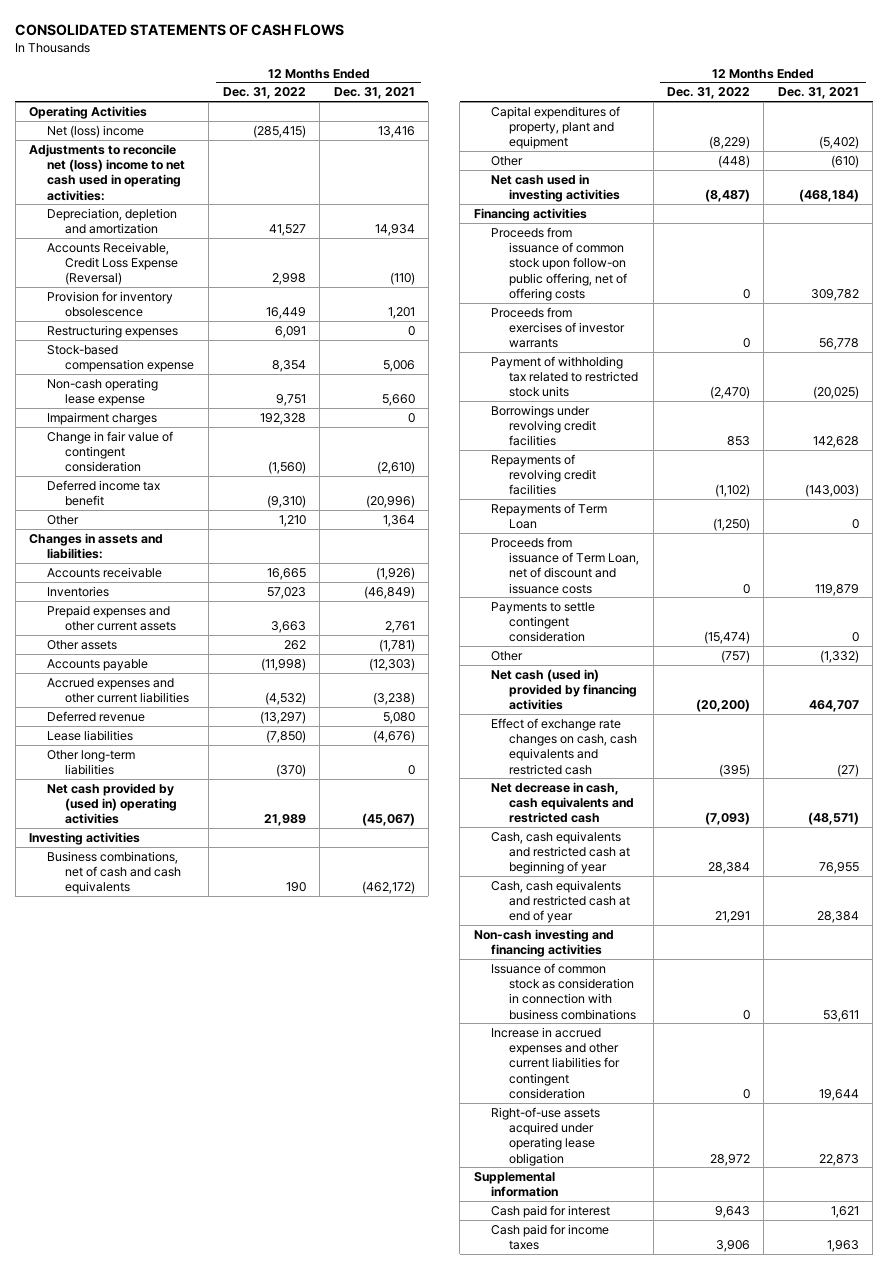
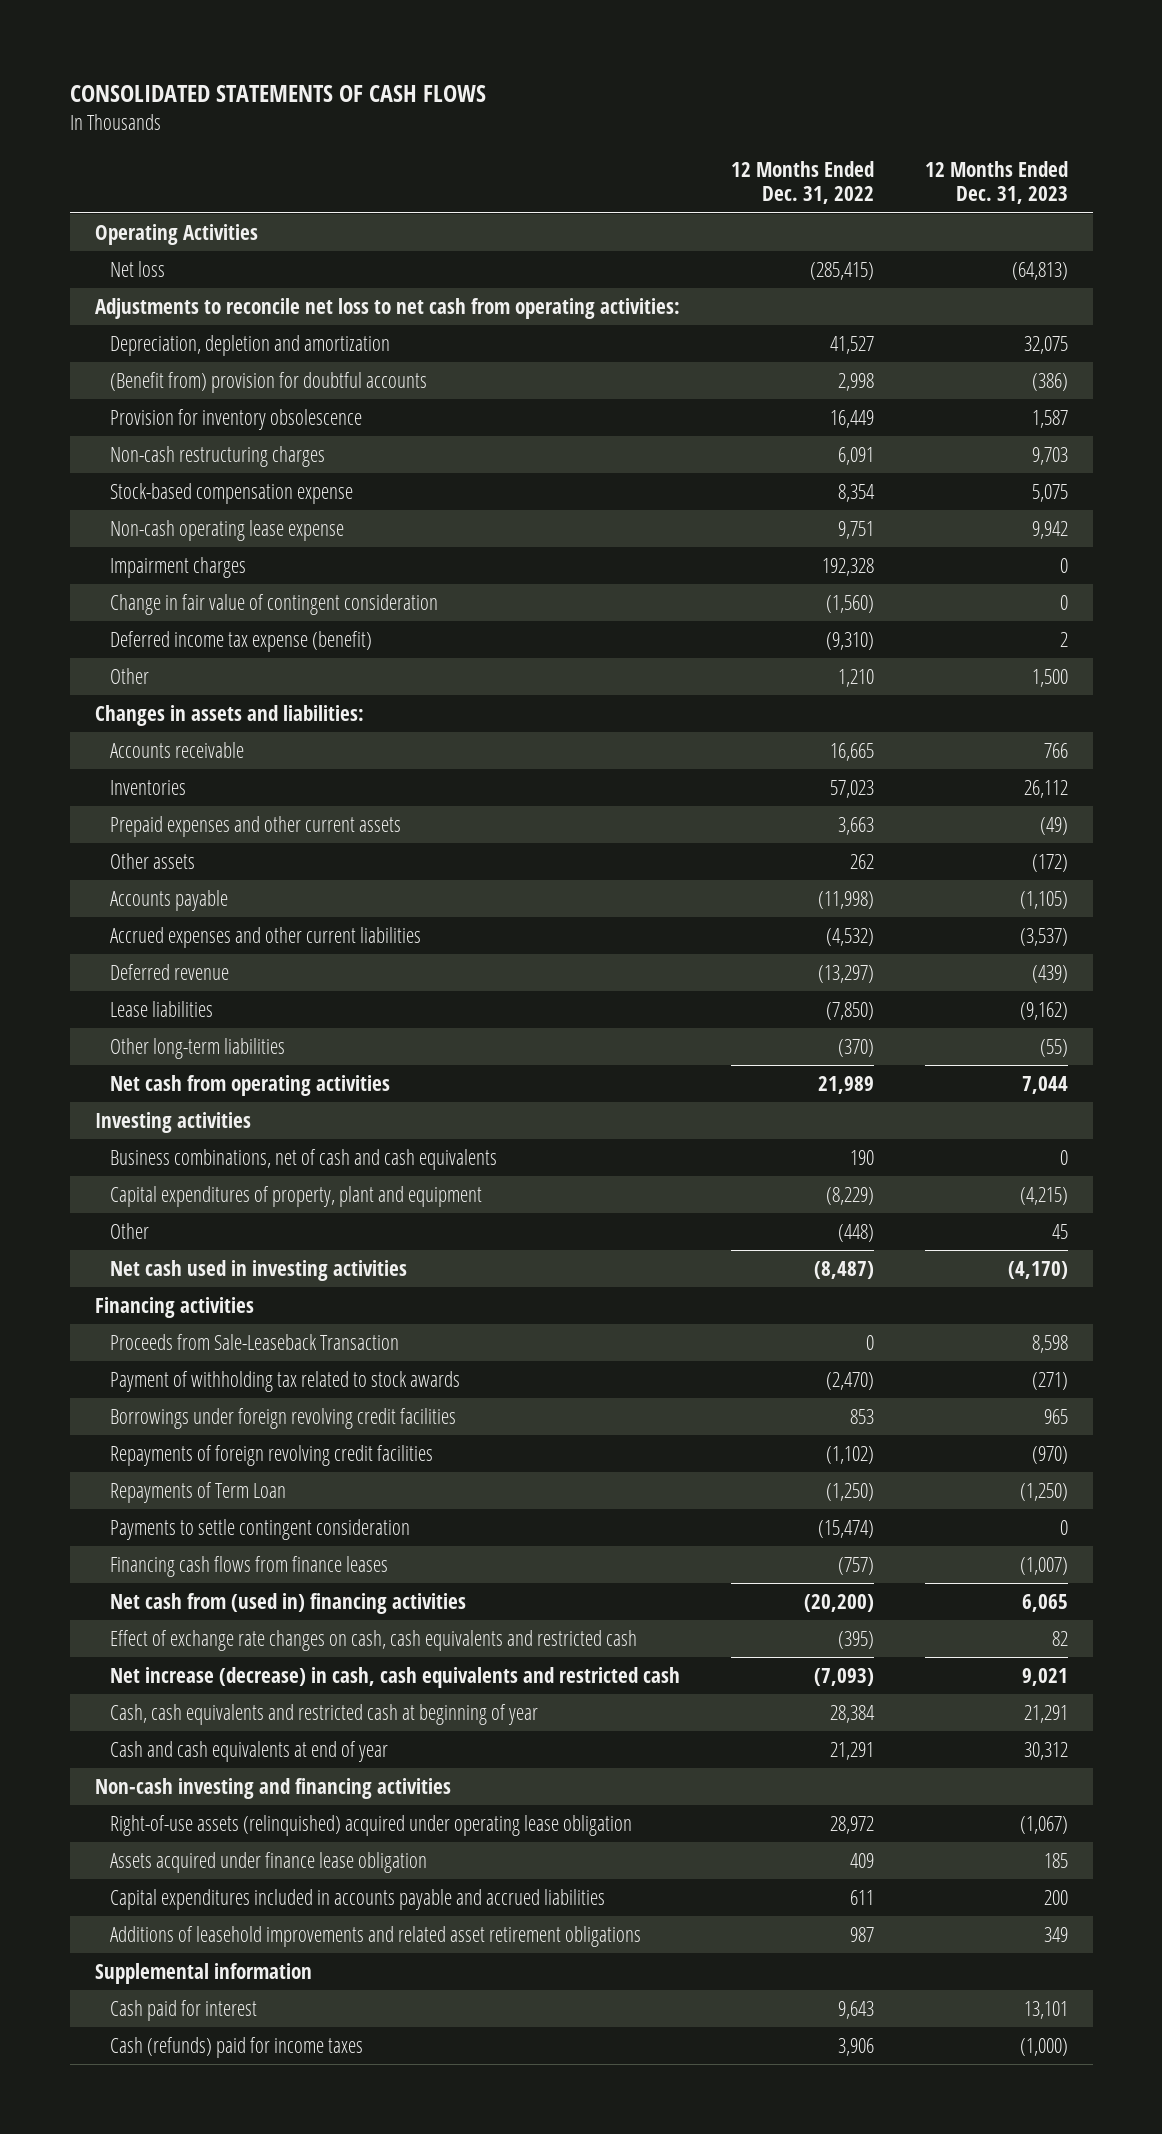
[333,87,415,100] Dec. 31, 2021 -> none
none -> [924,160,1068,205] 12 Months Ended Dec. 31, 2023
[47,124,145,138] Net (loss) income -> [110,261,166,278] Net loss
[29,143,186,201] Adjustments to reconcile net (loss) income to net cash used in operating activities: -> [94,298,680,320] Adjustments to reconcile net loss to net cash from operating activities:
[47,241,178,286] Accounts Receivable, Credit Loss Expense (Reversal) -> [110,372,428,394] (Benefit from) provision for doubtful accounts
[47,324,179,338] Restructuring expenses -> [110,446,326,468] Non-cash restructuring charges
[47,479,161,507] Deferred income tax benefit -> [110,631,373,653] Deferred income tax expense (benefit)
[47,782,177,825] Net cash provided by (used in) operating activities -> [110,1075,391,1097] Net cash from operating activities
[491,226,628,301] Proceeds from issuance of common stock upon follow-on public offering, net of offering costs -> none
[491,306,626,349] Proceeds from exercises of investor warrants -> none
none -> [110,1334,400,1351] Proceeds from Sale-Leaseback Transaction
[491,355,639,398] Payment of withholding tax related to restricted stock units -> [110,1371,461,1393] Payment of withholding tax related to stock awards
[491,404,597,447] Borrowings under revolving credit facilities -> [110,1408,457,1430] Borrowings under foreign revolving credit facilities
[491,453,597,496] Repayments of revolving credit facilities -> [110,1445,434,1467] Repayments of foreign revolving credit facilities
[491,536,640,594] Proceeds from issuance of Term Loan, net of discount and issuance costs -> none
[491,650,524,661] Other -> [110,1556,389,1578] Financing cash flows from finance leases
[491,668,638,711] Net cash (used in) provided by financing activities -> [110,1593,467,1615] Net cash from (used in) financing activities
[491,781,635,824] Net decrease in cash, cash equivalents and restricted cash -> [110,1667,681,1689] Net increase (decrease) in cash, cash equivalents and restricted cash
[491,879,631,924] Cash, cash equivalents and restricted cash at end of year -> [110,1741,389,1763] Cash and cash equivalents at end of year
[491,962,637,1020] Issuance of common stock as consideration in connection with business combinations -> none
[491,1026,621,1099] Increase in accrued expenses and other current liabilities for contingent consideration -> none
[491,1106,601,1166] Right-of-use assets acquired under operating lease obligation -> [110,1815,633,1837] Right-of-use assets (relinquished) acquired under operating lease obligation
none -> [110,1852,428,1874] Assets acquired under finance lease obligation
none -> [110,1889,606,1911] Capital expenditures included in accounts payable and accrued liabilities
none -> [110,1926,642,1948] Additions of leasehold improvements and related asset retirement obligations
[491,1223,610,1251] Cash paid for income taxes -> [110,2037,364,2059] Cash (refunds) paid for income taxes

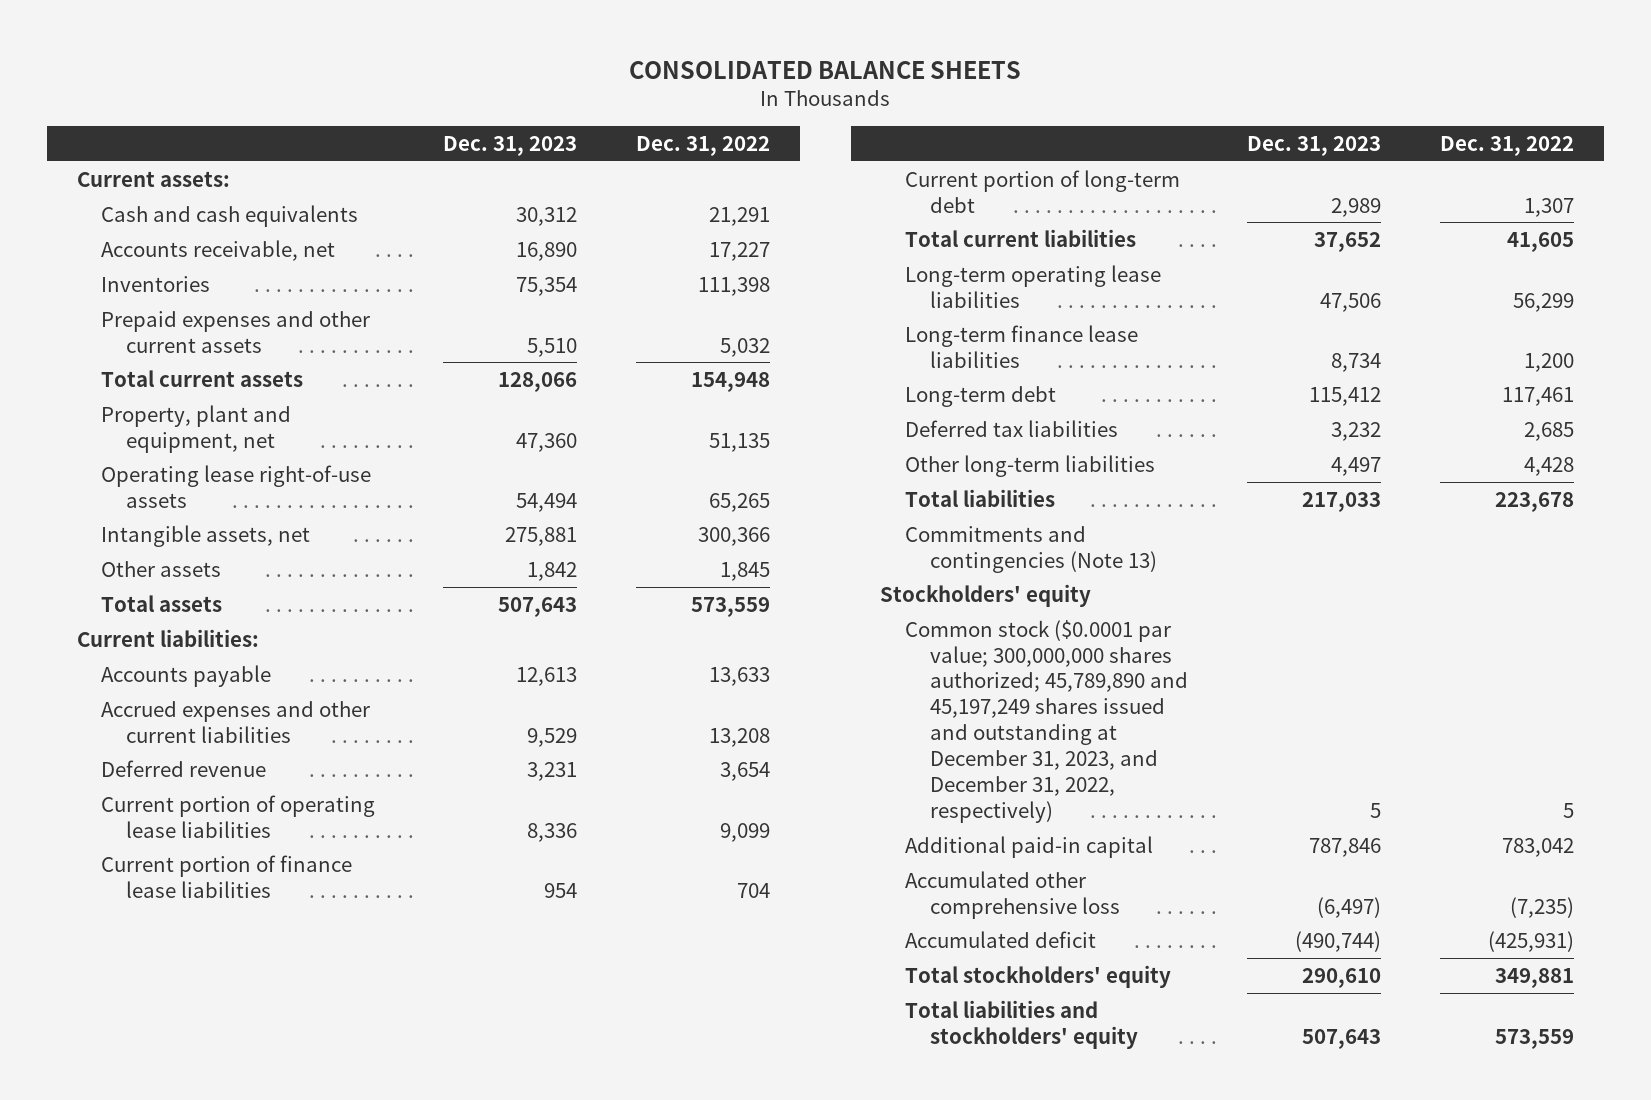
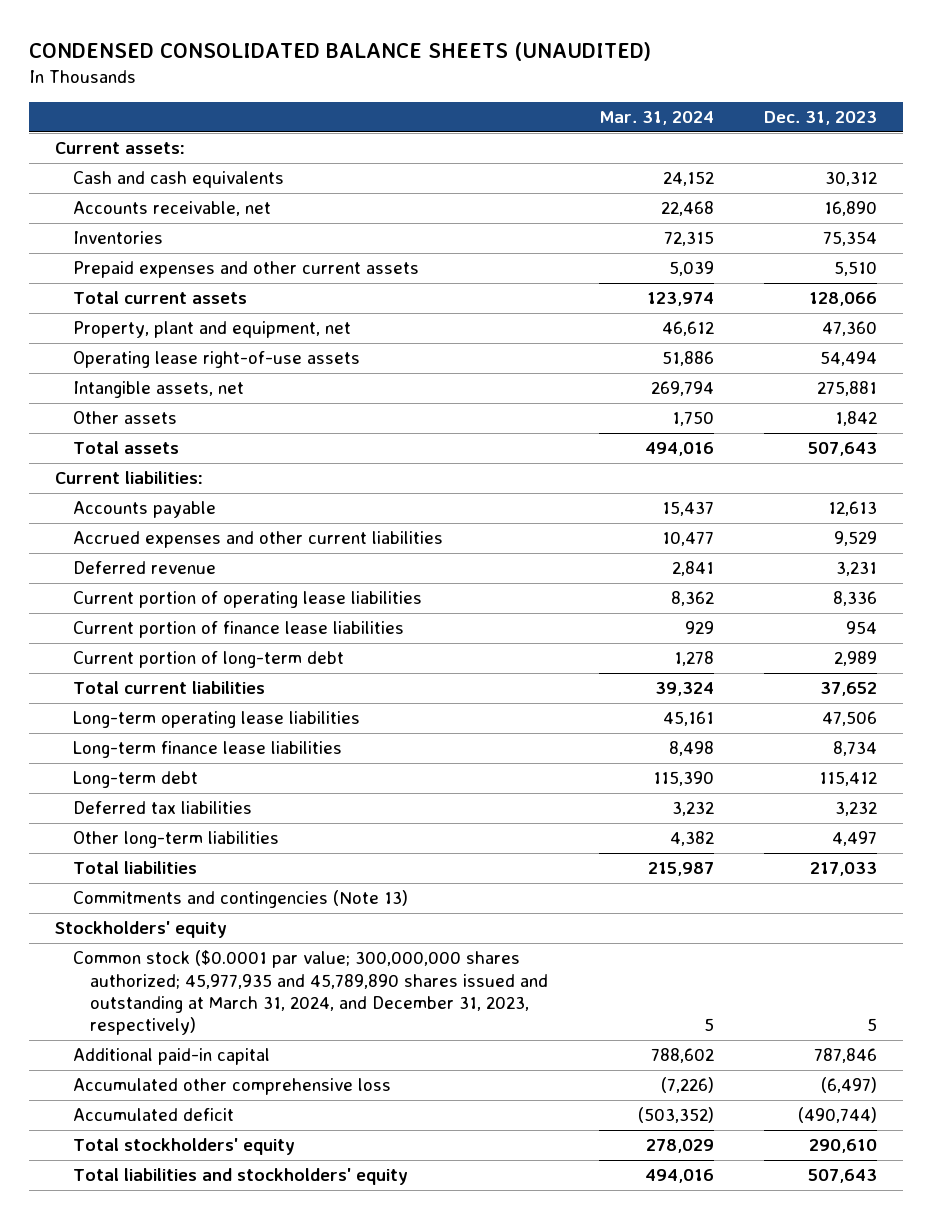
[629,60,1022,79] CONSOLIDATED BALANCE SHEETS -> [29,42,652,62] CONDENSED CONSOLIDATED BALANCE SHEETS (UNAUDITED)
[636,136,771,157] Dec. 31, 2022 -> none
none -> [598,111,714,126] Mar. 31, 2024
[904,619,1188,824] Common stock ($0.0001 par value; 300,000,000 shares authorized; 45,789,890 and 45,197,249 shares issued and outstanding at December 31, 2023, and December 31, 2022, respectively) -> [72,950,549,1036] Common stock ($0.0001 par value; 300,000,000 shares authorized; 45,977,935 and 45,789,890 shares issued and outstanding at March 31, 2024, and December 31, 2023, respectively)

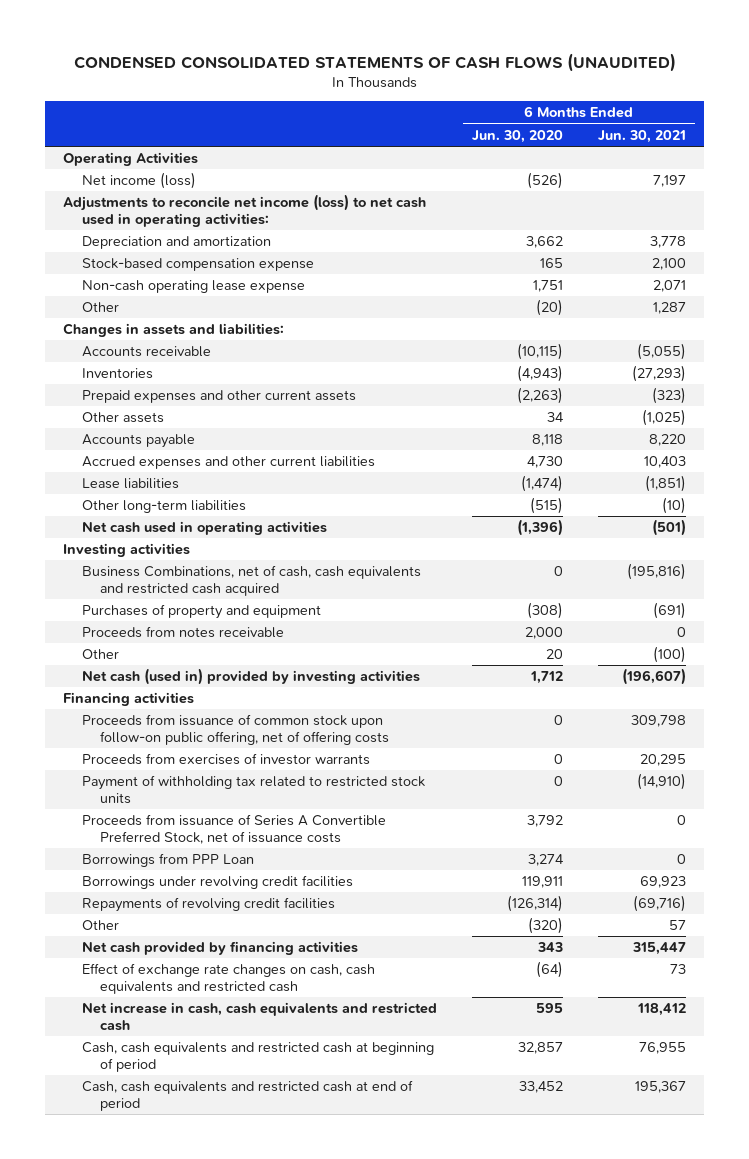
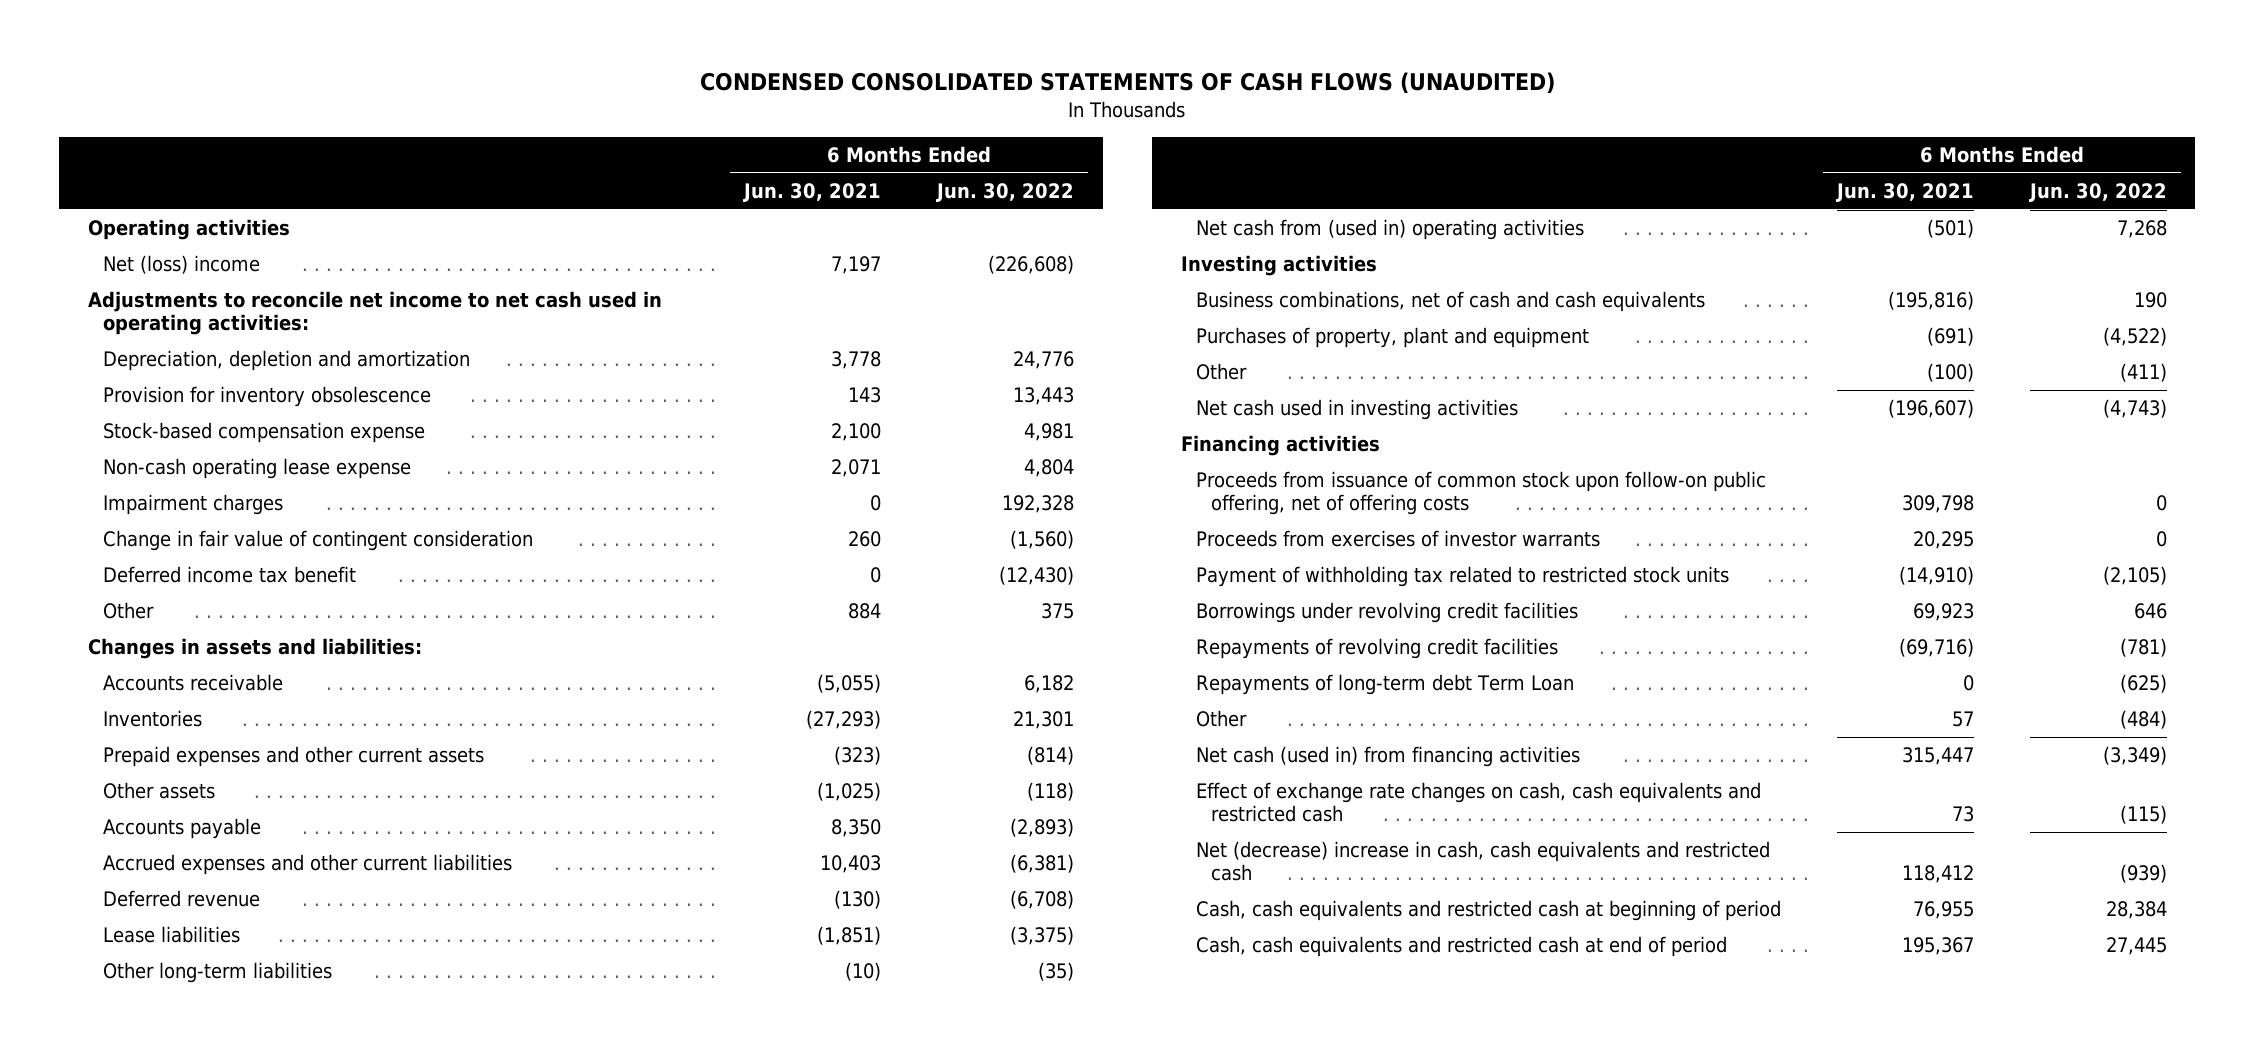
[471,129,563,143] Jun. 30, 2020 -> none
none -> [936,182,1075,202] Jun. 30, 2022
[63,152,199,167] Operating Activities -> [87,219,290,241] Operating activities
[81,172,196,190] Net income (loss) -> [102,255,260,275] Net (loss) income
[63,194,427,227] Adjustments to reconcile net income (loss) to net cash used in operating activities: -> [87,291,662,336] Adjustments to reconcile net income to net cash used in operating activities:
[81,236,271,250] Depreciation and amortization -> [102,350,470,372] Depreciation, depletion and amortization
none -> [102,386,431,408] Provision for inventory obsolescence
none -> [102,494,283,516] Impairment charges
none -> [102,530,533,552] Change in fair value of contingent consideration
none -> [102,566,356,584] Deferred income tax benefit
[653,302,687,315] 1,287 -> [848,603,882,620] 884
[649,434,687,447] 8,220 -> [831,819,882,838] 8,350
none -> [102,890,260,908] Deferred revenue
[81,521,327,536] Net cash used in operating activities -> [1195,219,1584,241] Net cash from (used in) operating activities
[81,626,284,639] Proceeds from notes receivable -> none
[81,565,421,596] Business Combinations, net of cash, cash equivalents and restricted cash acquired -> [1195,291,1705,313] Business combinations, net of cash and cash equivalents
[81,604,321,620] Purchases of property and equipment -> [1195,327,1589,349] Purchases of property, plant and equipment
[81,668,420,686] Net cash (used in) provided by investing activities -> [1195,399,1518,421] Net cash used in investing activities
[81,814,386,844] Proceeds from issuance of Series A Convertible Preferred Stock, net of issuance costs -> none
[81,853,254,868] Borrowings from PPP Loan -> none
none -> [1195,674,1574,696] Repayments of long-term debt Term Loan
[81,941,358,956] Net cash provided by financing activities -> [1195,746,1580,768] Net cash (used in) from financing activities
[81,1002,437,1031] Net increase in cash, cash equivalents and restricted cash -> [1195,841,1770,882] Net (decrease) increase in cash, cash equivalents and restricted cash

